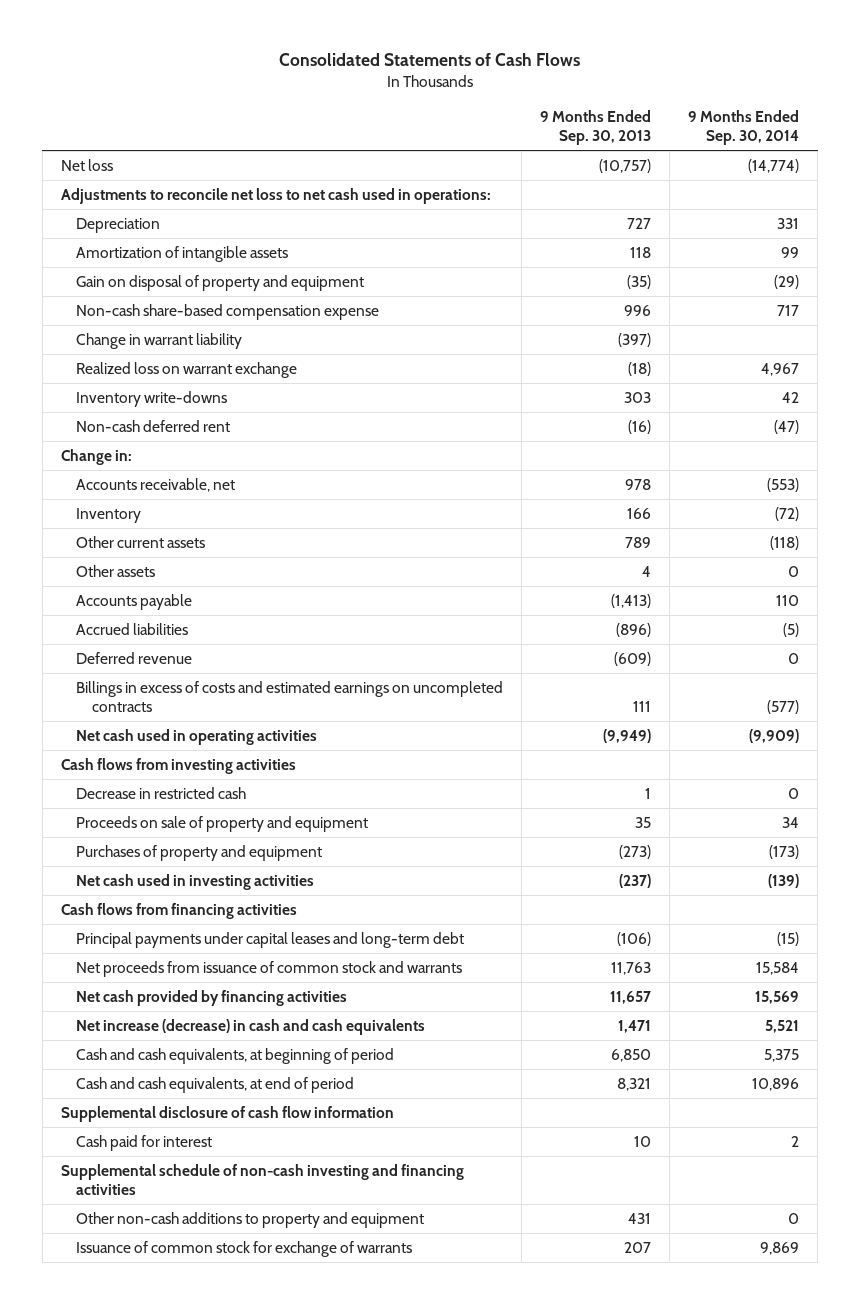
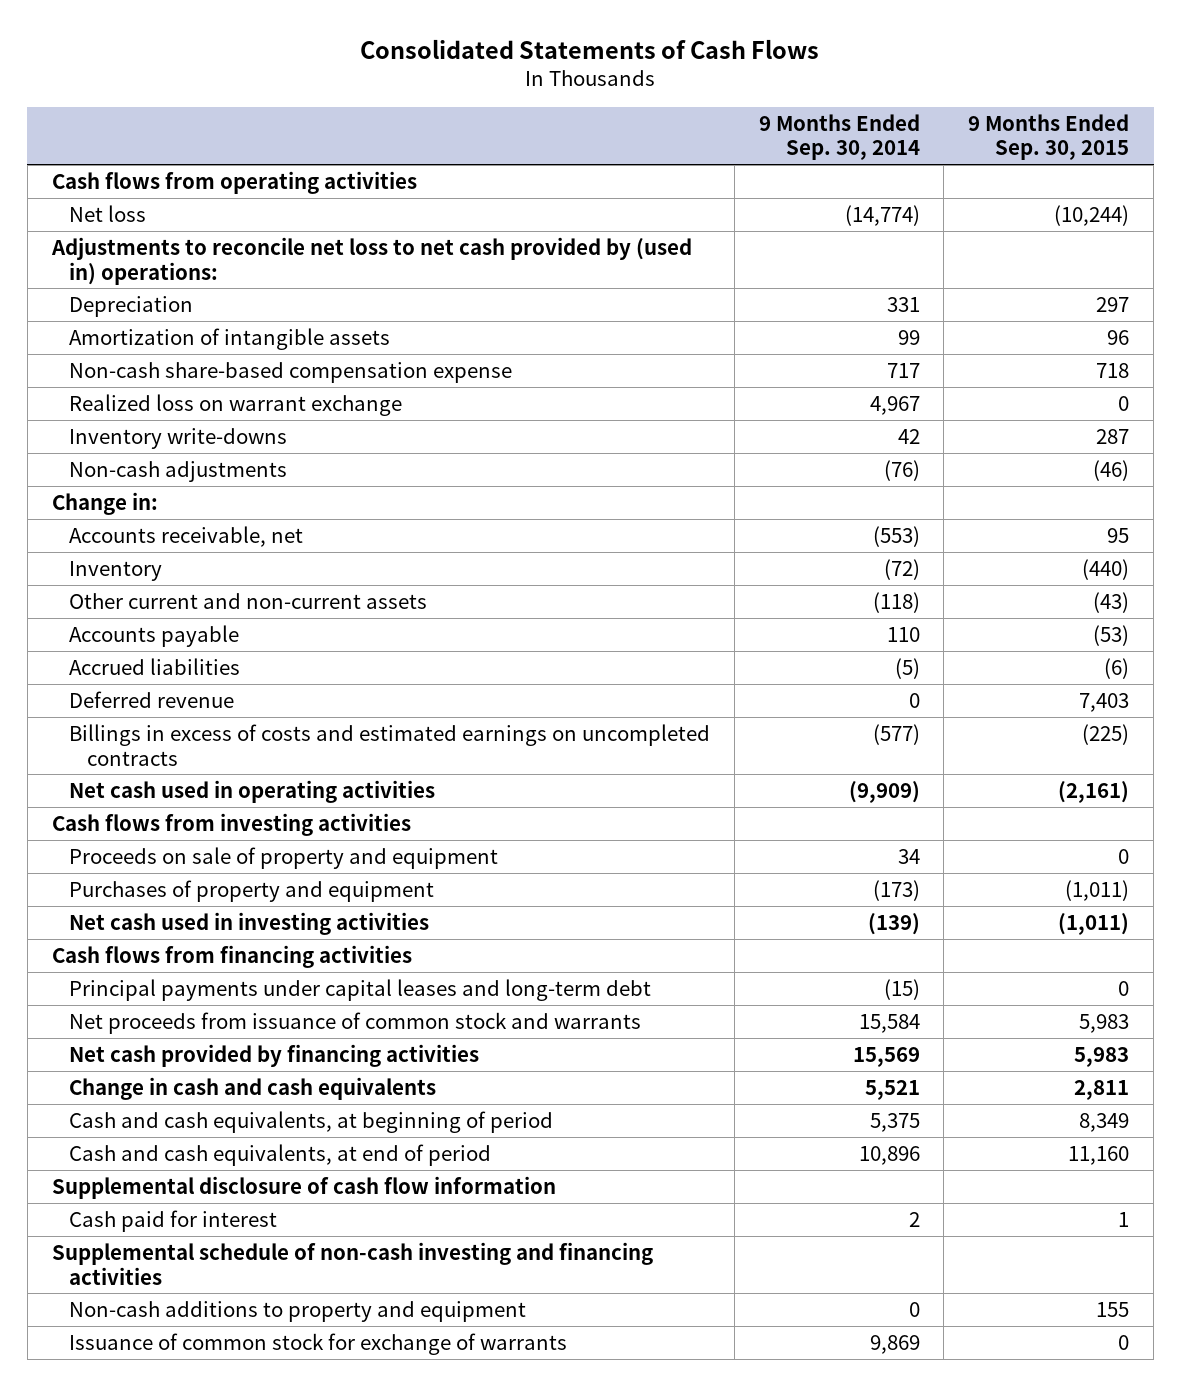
[540,109,652,145] 9 Months Ended Sep. 30, 2013 -> none
none -> [968,113,1130,161] 9 Months Ended Sep. 30, 2015
none -> [51,170,417,194] Cash flows from operating activities
[60,187,491,204] Adjustments to reconcile net loss to net cash used in operations: -> [50,236,692,285] Adjustments to reconcile net loss to net cash provided by (used in) operations:
[76,274,365,291] Gain on disposal of property and equipment -> none
[76,332,243,349] Change in warrant liability -> none
[76,419,231,432] Non-cash deferred rent -> none
none -> [69,460,288,482] Non-cash adjustments
[76,564,156,577] Other assets -> none
[76,535,206,548] Other current assets -> [69,592,428,609] Other current and non-current assets
[76,786,247,799] Decrease in restricted cash -> none
[76,1018,426,1035] Net increase (decrease) in cash and cash equivalents -> [69,1076,437,1100] Change in cash and cash equivalents
[76,1211,425,1228] Other non-cash additions to property and equipment -> [69,1300,527,1322] Non-cash additions to property and equipment

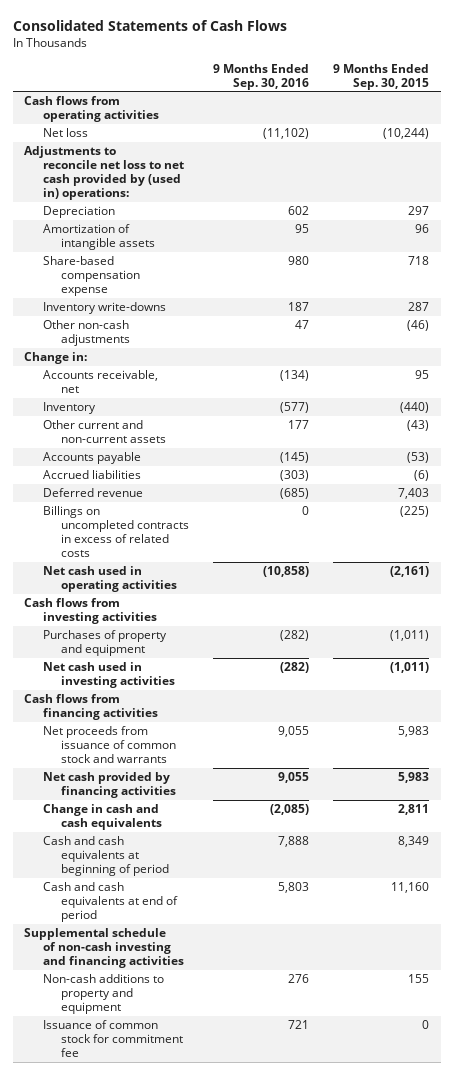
[758,113,920,161] 9 Months Ended Sep. 30, 2014 -> none
none -> [212,63,309,90] 9 Months Ended Sep. 30, 2016
[69,393,403,416] Realized loss on warrant exchange -> none
[69,361,513,383] Non-cash share-based compensation expense -> [42,256,141,297] Share-based compensation expense
[69,460,288,482] Non-cash adjustments -> [42,320,131,347] Other non-cash adjustments
[69,723,711,766] Billings in excess of costs and estimated earnings on uncompleted contracts -> [42,506,190,558] Billings on uncompleted contracts in excess of related costs
[69,846,499,869] Proceeds on sale of property and equipment -> none
[69,978,652,1001] Principal payments under capital leases and long-term debt -> none
[51,1175,556,1199] Supplemental disclosure of cash flow information -> none
[69,1209,278,1232] Cash paid for interest -> none
[69,1110,554,1133] Cash and cash equivalents, at beginning of period -> [42,836,170,877] Cash and cash equivalents at beginning of period
[69,1143,492,1166] Cash and cash equivalents, at end of period -> [42,882,179,923] Cash and cash equivalents at end of period
[69,1332,568,1355] Issuance of common stock for exchange of warrants -> [42,1020,184,1058] Issuance of common stock for commitment fee

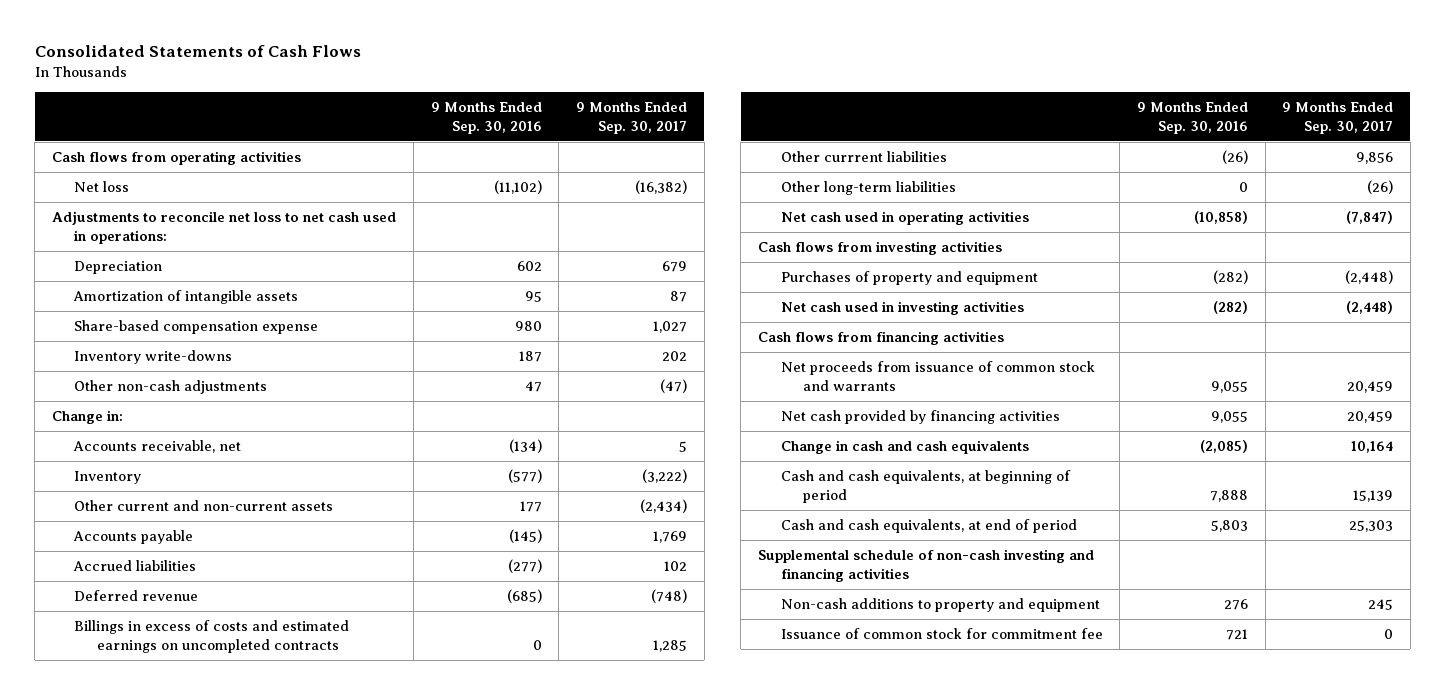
[332,63,429,90] 9 Months Ended Sep. 30, 2015 -> none
none -> [576,101,688,134] 9 Months Ended Sep. 30, 2017
[24,146,184,201] Adjustments to reconcile net loss to net cash provided by (used in) operations: -> [51,211,396,245] Adjustments to reconcile net loss to net cash used in operations:
[279,470,309,482] (303) -> [507,559,542,574] (277)
[42,506,190,558] Billings on uncompleted contracts in excess of related costs -> [74,620,350,654] Billings in excess of costs and estimated earnings on uncompleted contracts
none -> [780,151,947,163] Other currrent liabilities
none -> [780,181,956,196] Other long-term liabilities
[42,836,170,877] Cash and cash equivalents at beginning of period -> [780,470,1071,504] Cash and cash equivalents, at beginning of period
[42,882,179,923] Cash and cash equivalents at end of period -> [780,519,1077,534] Cash and cash equivalents, at end of period

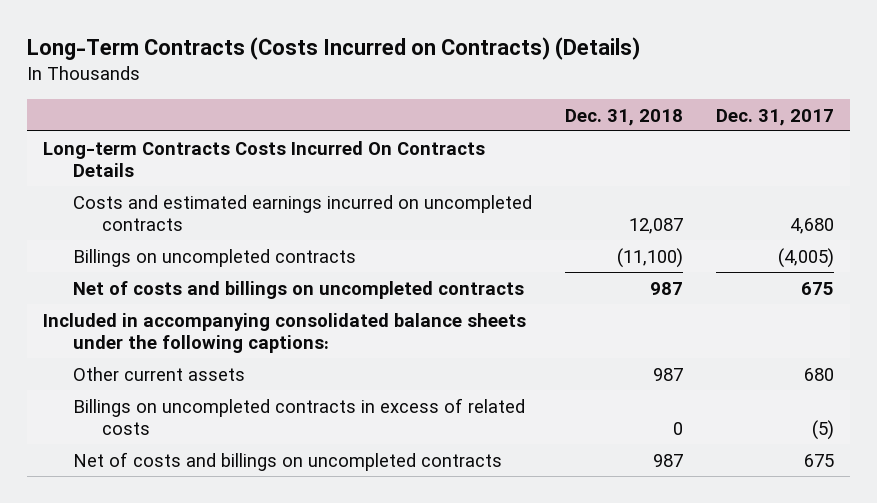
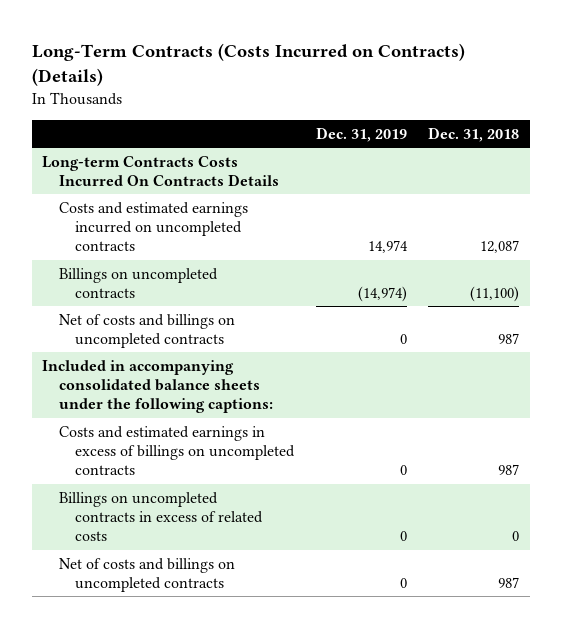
[715,108,834,126] Dec. 31, 2017 -> none
none -> [315,126,407,142] Dec. 31, 2019
[72,366,245,381] Other current assets -> [58,425,296,476] Costs and estimated earnings in excess of billings on uncompleted contracts

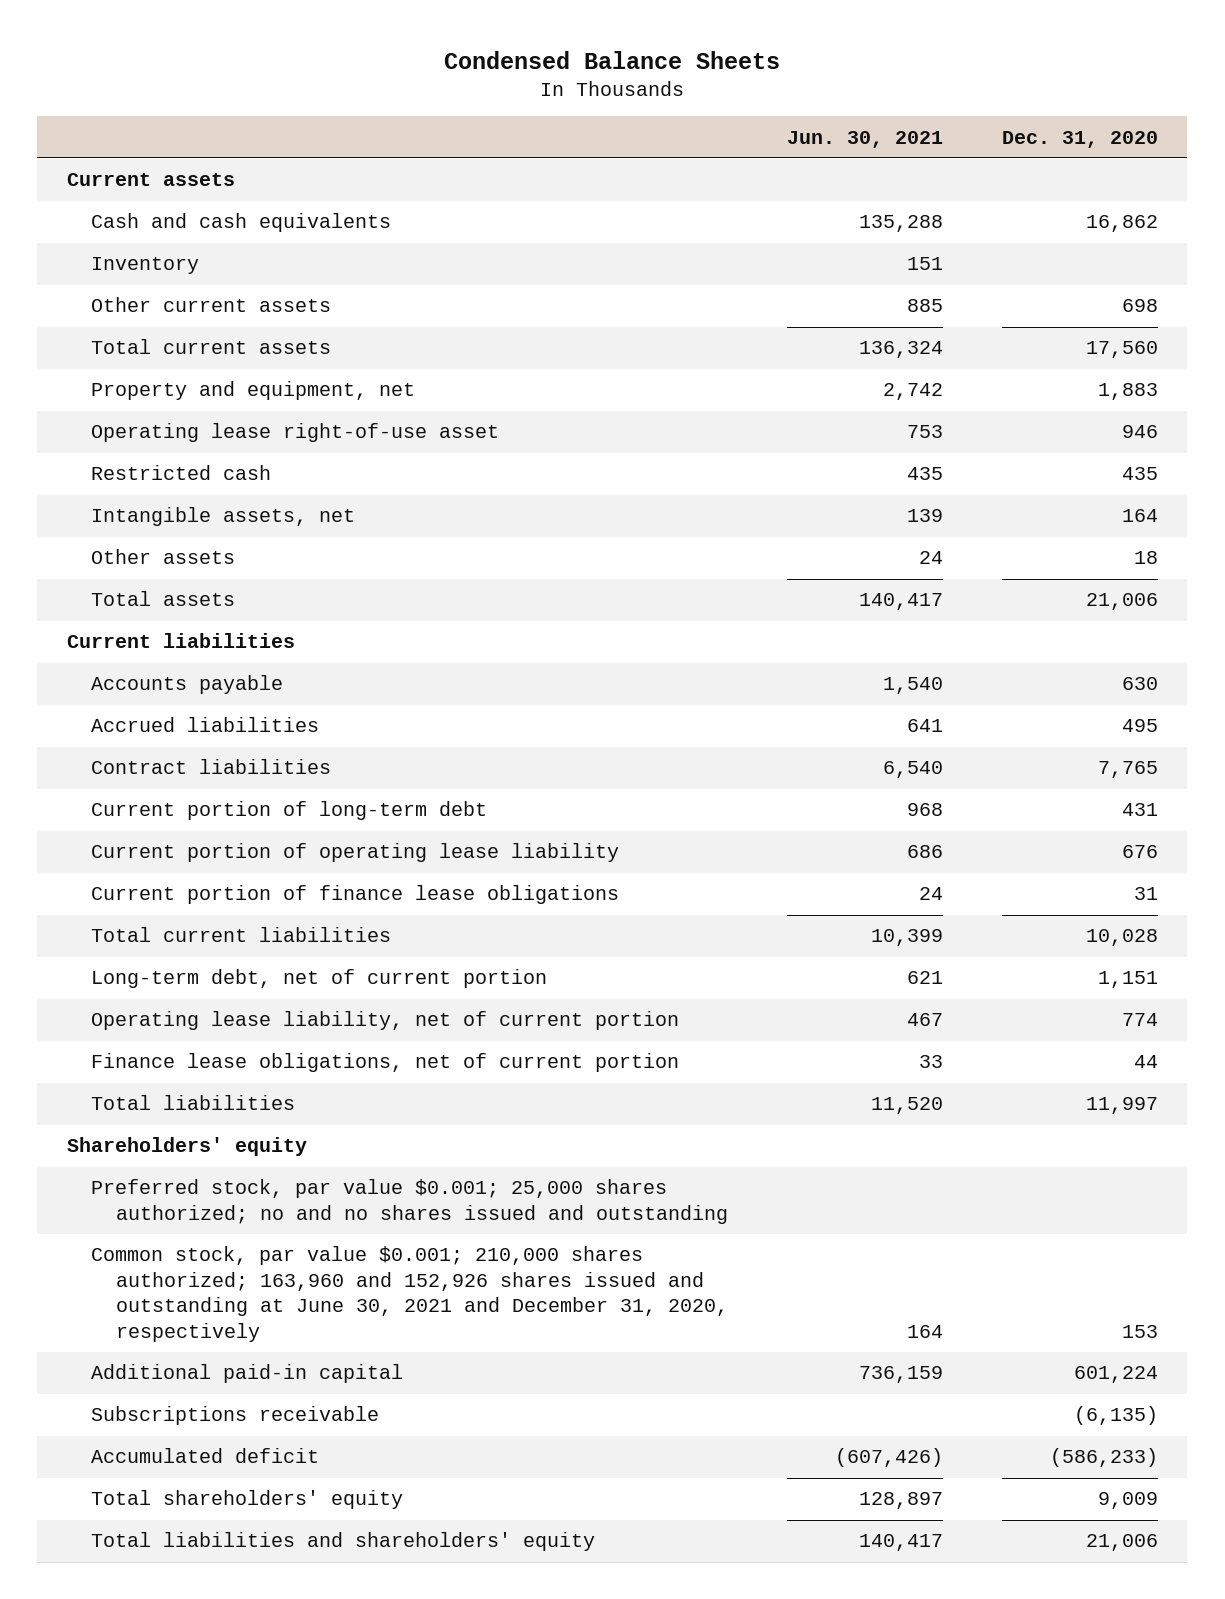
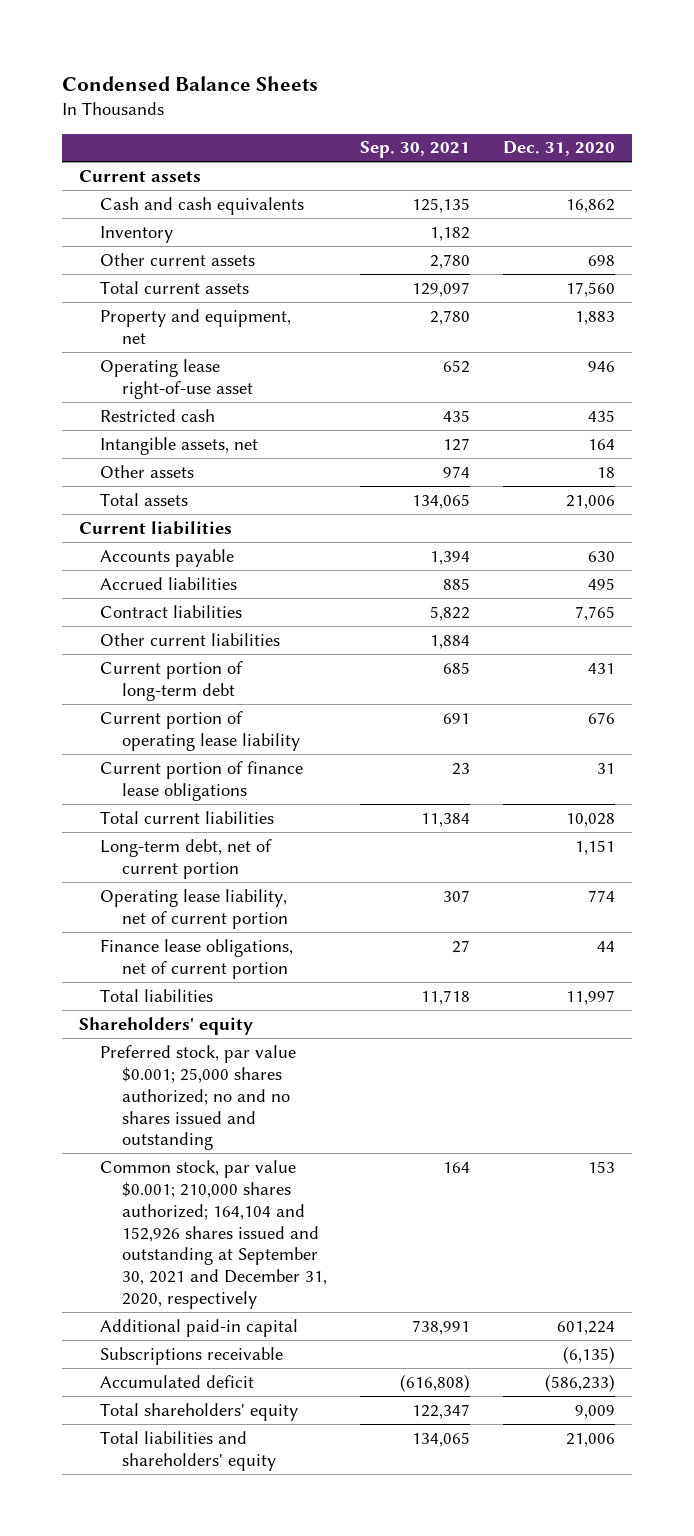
[786,130,943,148] Jun. 30, 2021 -> none
none -> [360,141,471,159] Sep. 30, 2021
none -> [100,632,281,646] Other current liabilities
[91,1246,728,1342] Common stock, par value $0.001; 210,000 shares authorized; 163,960 and 152,926 shares issued and outstanding at June 30, 2021 and December 31, 2020, respectively -> [100,1159,327,1310] Common stock, par value $0.001; 210,000 shares authorized; 164,104 and 152,926 shares issued and outstanding at September 30, 2021 and December 31, 2020, respectively

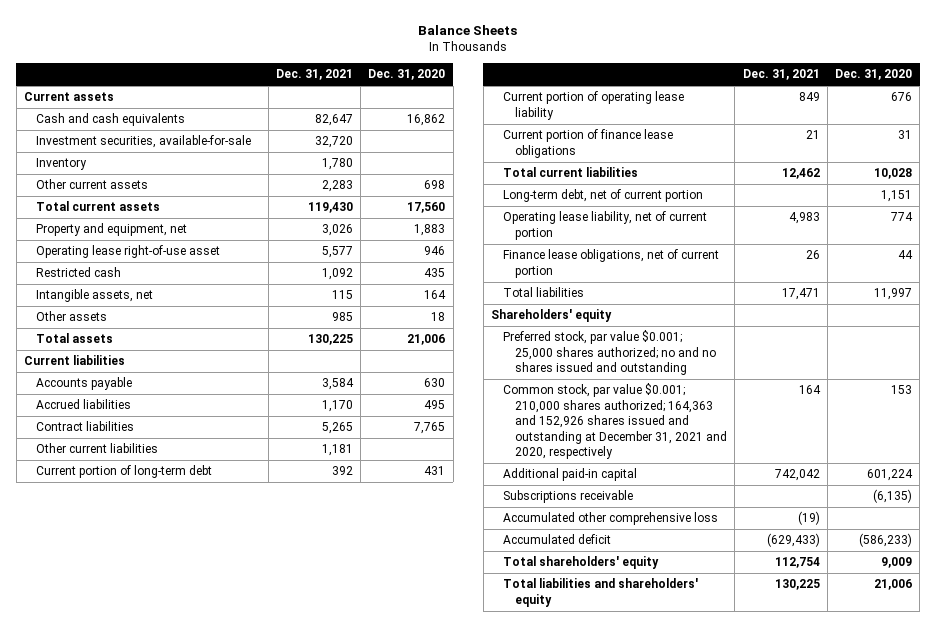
[62,75,319,91] Condensed Balance Sheets -> [418,24,518,35] Balance Sheets
[360,141,471,159] Sep. 30, 2021 -> none
none -> [275,69,353,81] Dec. 31, 2021
none -> [36,135,252,149] Investment securities, available-for-sale
[100,1159,327,1310] Common stock, par value $0.001; 210,000 shares authorized; 164,104 and 152,926 shares issued and outstanding at September 30, 2021 and December 31, 2020, respectively -> [503,383,728,460] Common stock, par value $0.001; 210,000 shares authorized; 164,363 and 152,926 shares issued and outstanding at December 31, 2021 and 2020, respectively
none -> [503,512,719,526] Accumulated other comprehensive loss

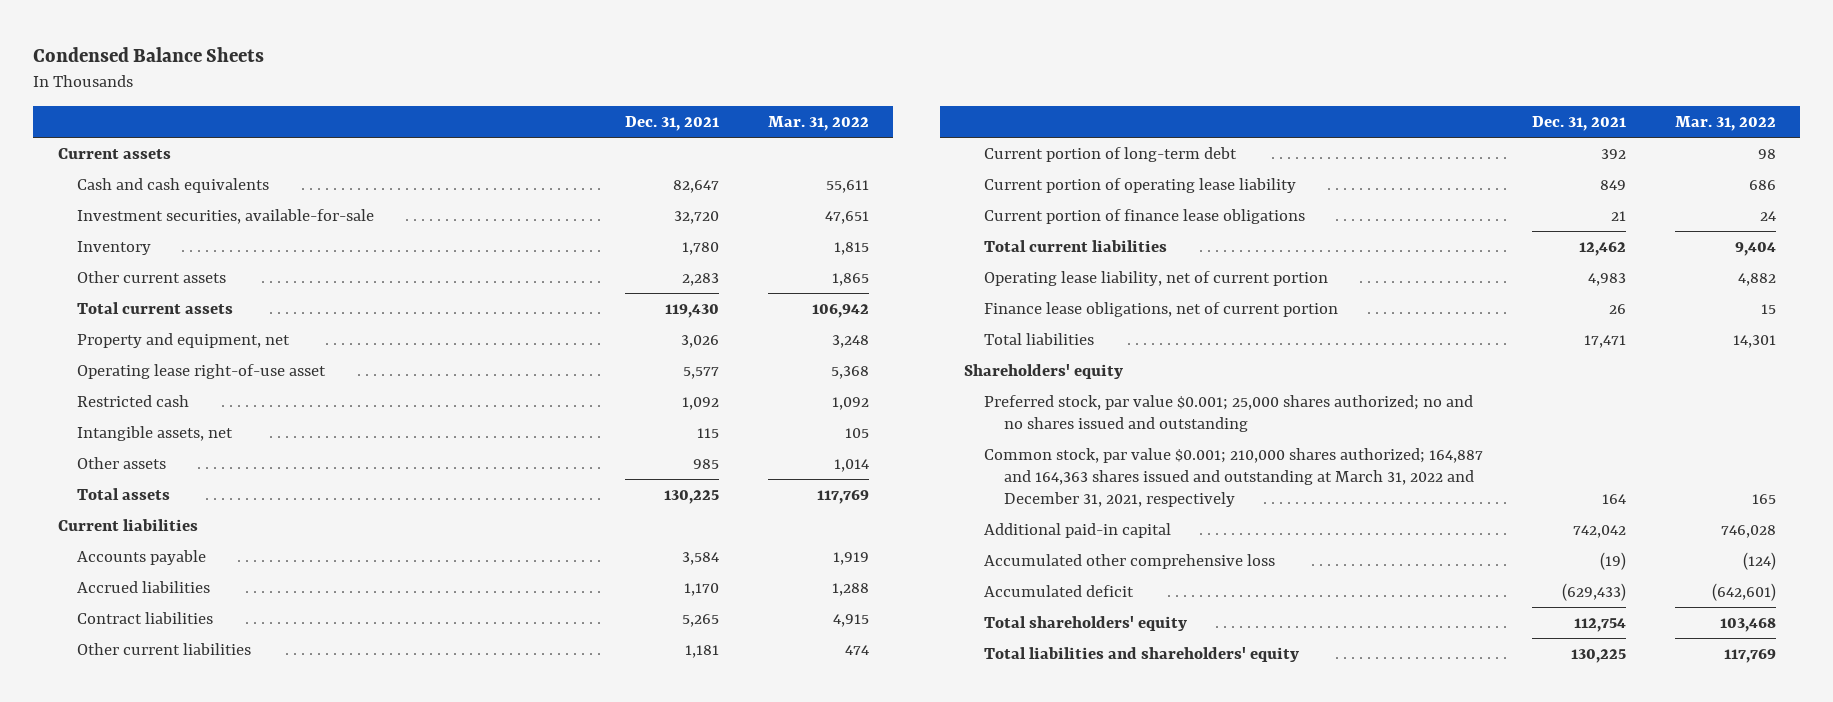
[418,24,518,35] Balance Sheets -> [33,47,265,63] Condensed Balance Sheets
[368,69,446,81] Dec. 31, 2020 -> none
none -> [767,115,869,131] Mar. 31, 2022
[503,189,704,203] Long-term debt, net of current portion -> none
[503,383,728,460] Common stock, par value $0.001; 210,000 shares authorized; 164,363 and 152,926 shares issued and outstanding at December 31, 2021 and 2020, respectively -> [984,447,1484,507] Common stock, par value $0.001; 210,000 shares authorized; 164,887 and 164,363 shares issued and outstanding at March 31, 2022 and December 31, 2021, respectively
[503,490,634,504] Subscriptions receivable -> none

